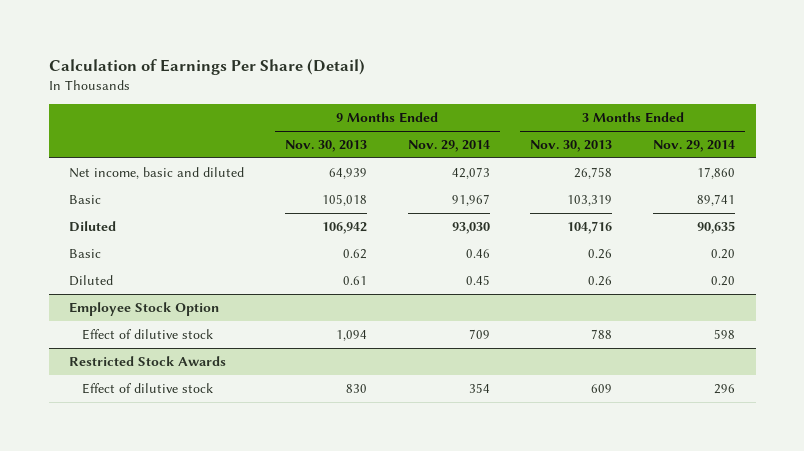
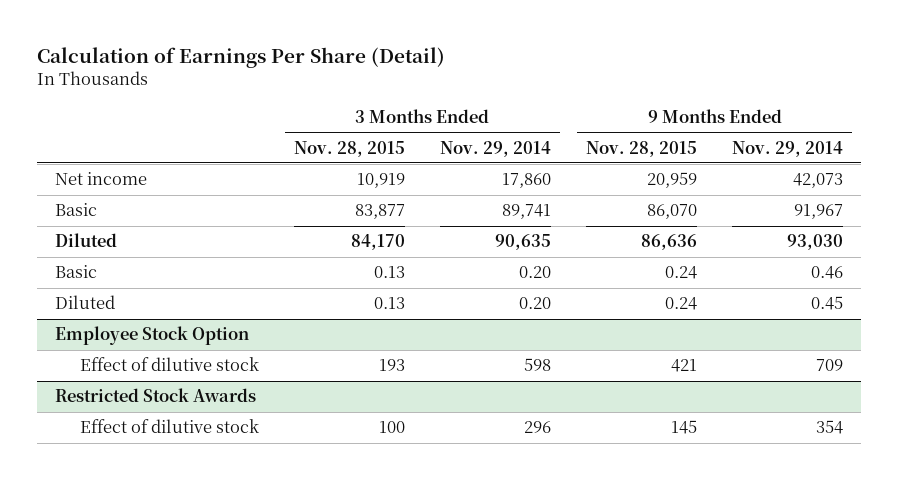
[285,140,368,153] Nov. 30, 2013 -> none
[530,140,613,153] Nov. 30, 2013 -> none
none -> [293,140,405,157] Nov. 28, 2015
none -> [586,140,698,157] Nov. 28, 2015
[69,166,245,179] Net income, basic and diluted -> [54,172,147,186] Net income

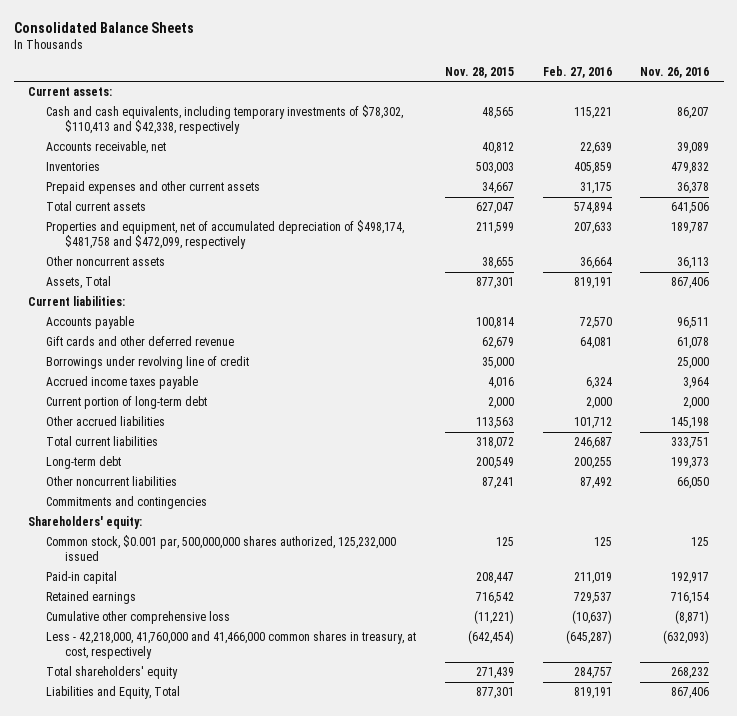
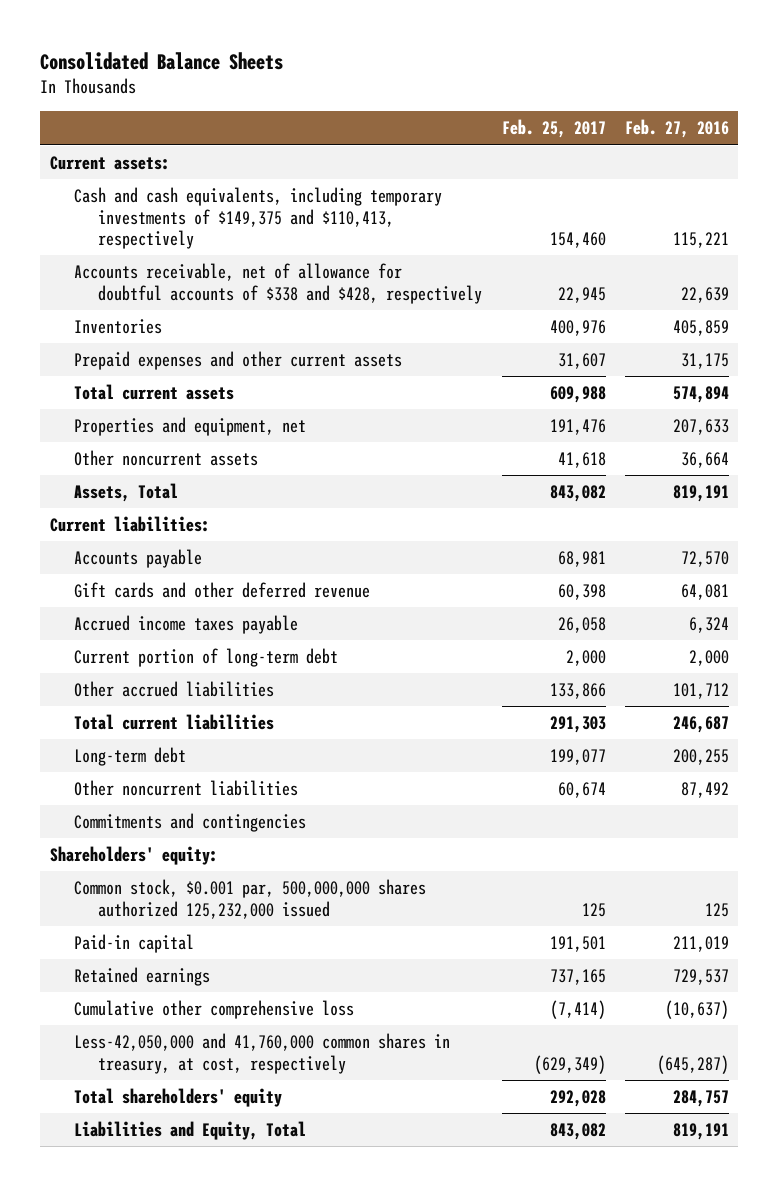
[444,66,514,78] Nov. 28, 2015 -> none
[640,66,710,78] Nov. 26, 2016 -> none
none -> [501,119,606,139] Feb. 25, 2017
[46,105,404,134] Cash and cash equivalents, including temporary investments of $78,302, $110,413 and $42,338, respectively -> [74,187,443,250] Cash and cash equivalents, including temporary investments of $149,375 and $110,413, respectively
[46,141,167,155] Accounts receivable, net -> [74,263,483,304] Accounts receivable, net of allowance for doubtful accounts of $338 and $428, respectively
[46,220,405,249] Properties and equipment, net of accumulated depreciation of $498,174, $481,758 and $472,099, respectively -> [74,417,307,437] Properties and equipment, net
[46,356,250,370] Borrowings under revolving line of credit -> none
[46,535,397,561] Common stock, $0.001 par, 500,000,000 shares authorized, 125,232,000 issued -> [74,879,427,919] Common stock, $0.001 par, 500,000,000 shares authorized 125,232,000 issued
[46,631,417,659] Less - 42,218,000, 41,760,000 and 41,466,000 common shares in treasury, at cost, respectively -> [74,1033,451,1074] Less-42,050,000 and 41,760,000 common shares in treasury, at cost, respectively

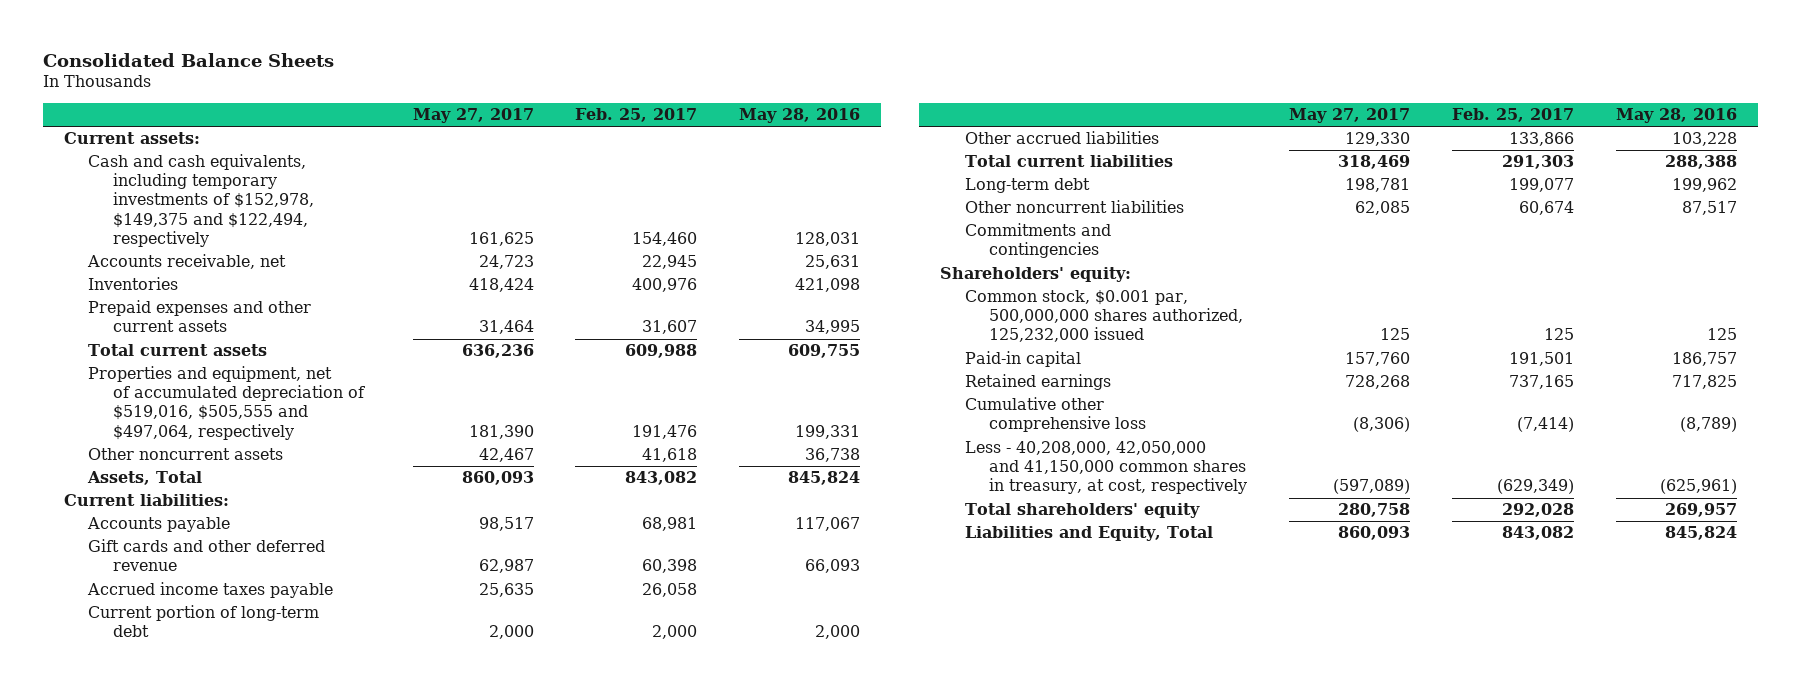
[624,119,729,139] Feb. 27, 2016 -> none
none -> [412,107,534,123] May 27, 2017
none -> [739,107,861,123] May 28, 2016
[74,187,443,250] Cash and cash equivalents, including temporary investments of $149,375 and $110,413, respectively -> [88,154,314,247] Cash and cash equivalents, including temporary investments of $152,978, $149,375 and $122,494, respectively
[74,263,483,304] Accounts receivable, net of allowance for doubtful accounts of $338 and $428, respectively -> [87,254,287,270] Accounts receivable, net
[74,417,307,437] Properties and equipment, net -> [88,366,365,440] Properties and equipment, net of accumulated depreciation of $519,016, $505,555 and $497,064, respectively
[74,879,427,919] Common stock, $0.001 par, 500,000,000 shares authorized 125,232,000 issued -> [964,290,1244,343] Common stock, $0.001 par, 500,000,000 shares authorized, 125,232,000 issued
[74,1033,451,1074] Less-42,050,000 and 41,760,000 common shares in treasury, at cost, respectively -> [964,441,1248,495] Less - 40,208,000, 42,050,000 and 41,150,000 common shares in treasury, at cost, respectively

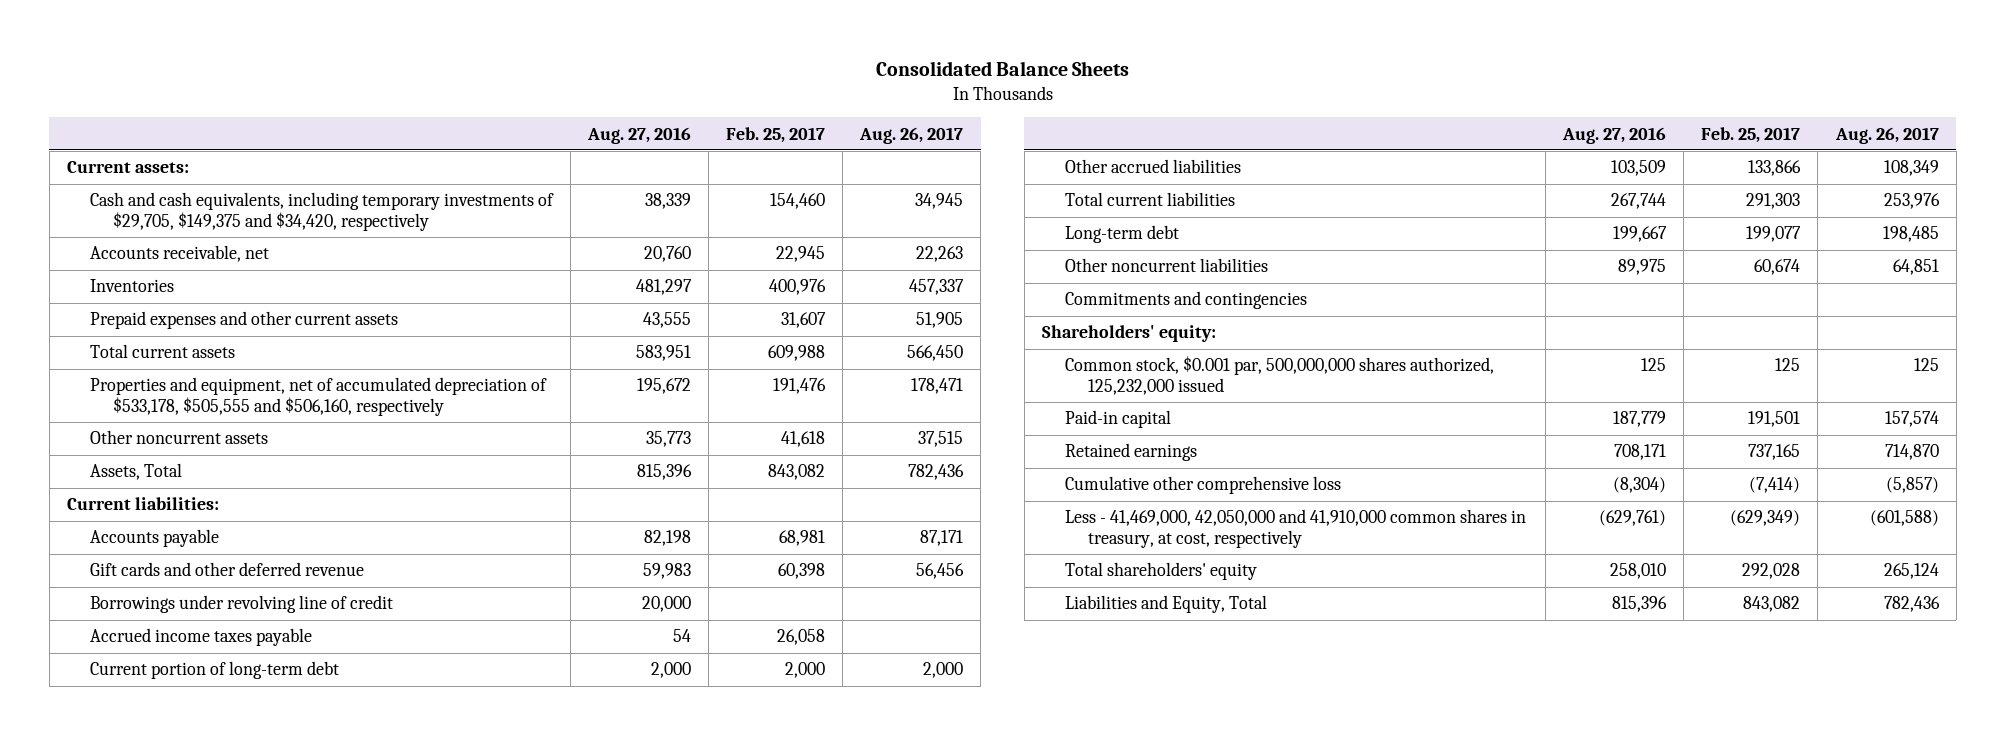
[412,107,534,123] May 27, 2017 -> none
[739,107,861,123] May 28, 2016 -> none
none -> [586,126,691,144] Aug. 27, 2016
none -> [859,126,964,144] Aug. 26, 2017
[88,154,314,247] Cash and cash equivalents, including temporary investments of $152,978, $149,375 and $122,494, respectively -> [89,192,554,231] Cash and cash equivalents, including temporary investments of $29,705, $149,375 and $34,420, respectively
[88,366,365,440] Properties and equipment, net of accumulated depreciation of $519,016, $505,555 and $497,064, respectively -> [89,377,547,416] Properties and equipment, net of accumulated depreciation of $533,178, $505,555 and $506,160, respectively
none -> [89,595,393,614] Borrowings under revolving line of credit
[964,441,1248,495] Less - 40,208,000, 42,050,000 and 41,150,000 common shares in treasury, at cost, respectively -> [1065,509,1527,548] Less - 41,469,000, 42,050,000 and 41,910,000 common shares in treasury, at cost, respectively

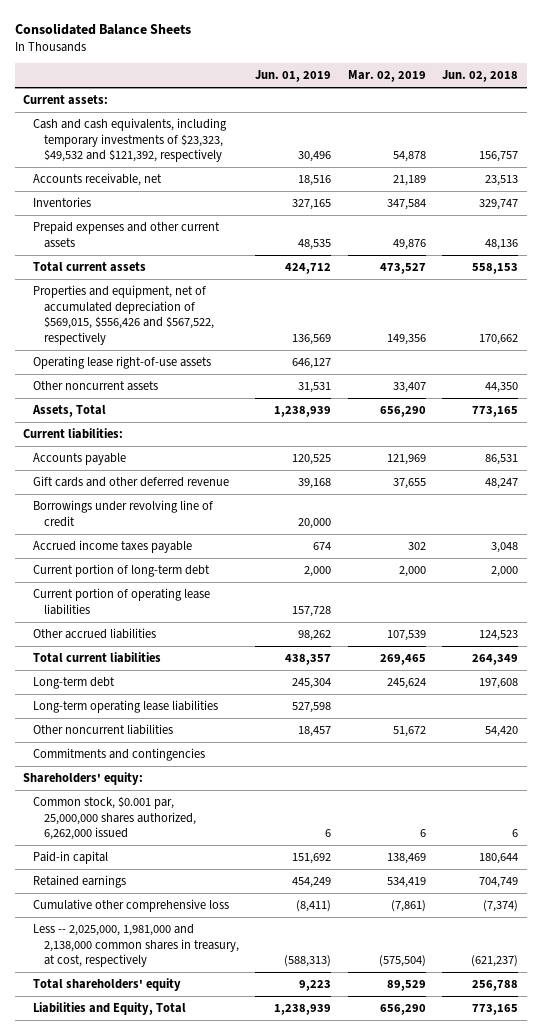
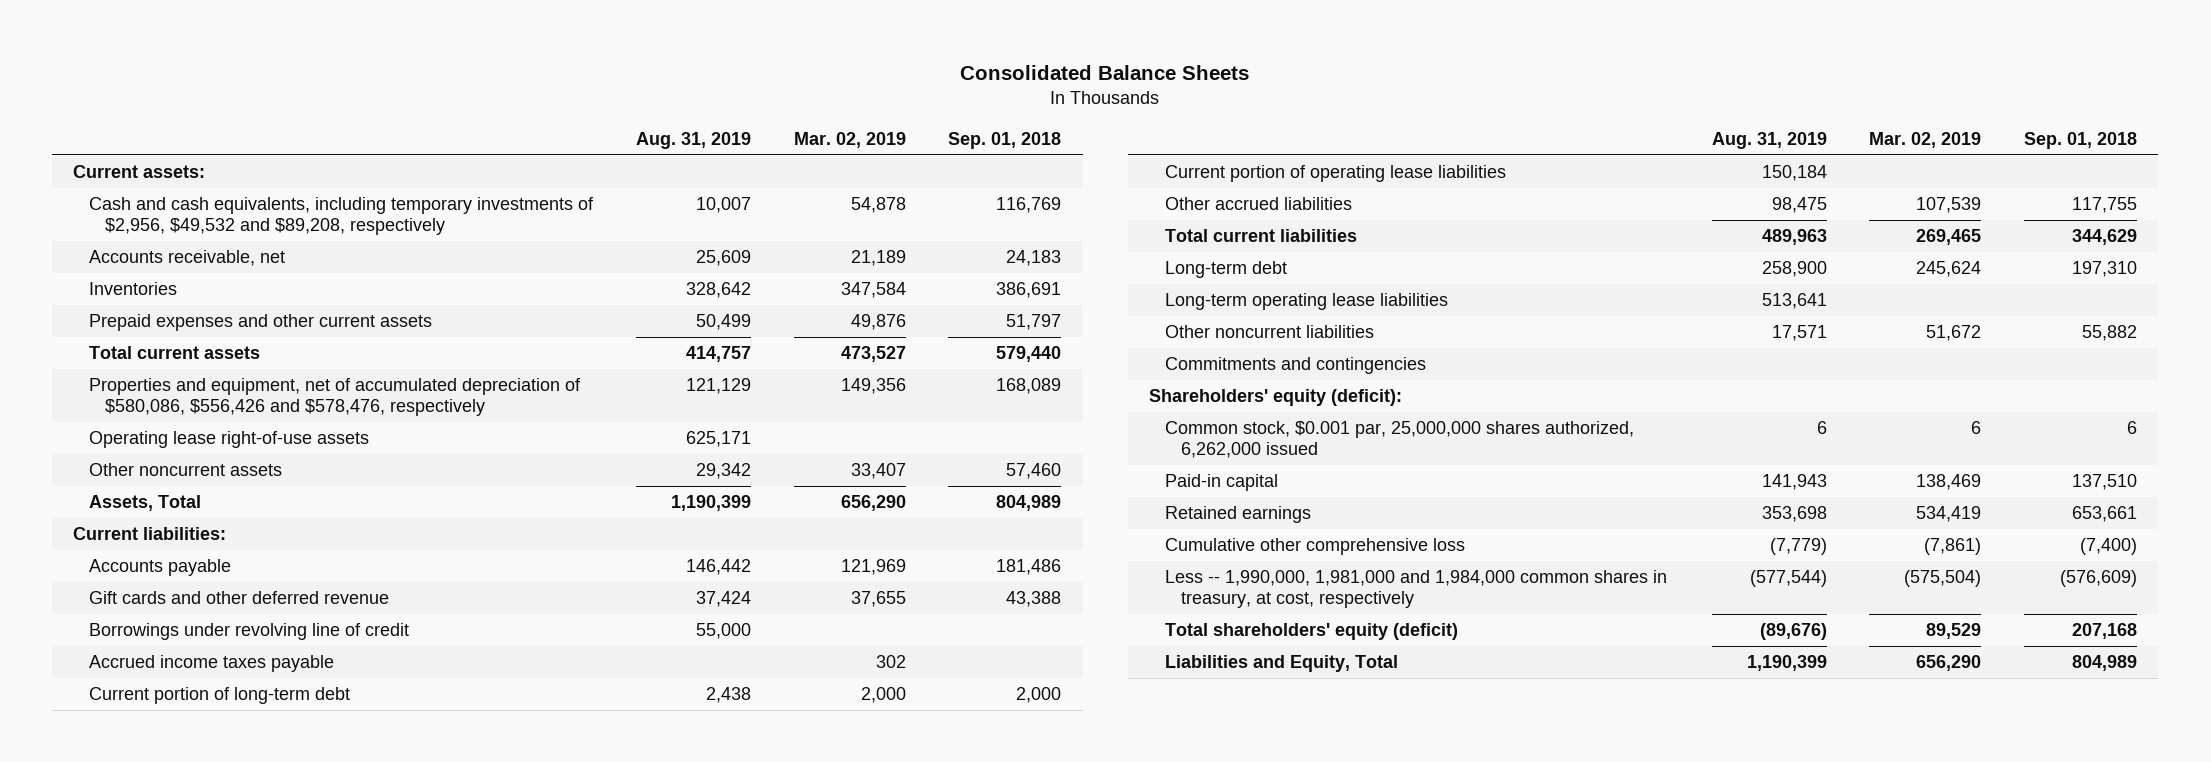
[255,70,332,83] Jun. 01, 2019 -> none
[442,70,519,83] Jun. 02, 2018 -> none
none -> [636,131,752,149] Aug. 31, 2019
none -> [948,131,1062,149] Sep. 01, 2018
[33,118,228,163] Cash and cash equivalents, including temporary investments of $23,323, $49,532 and $121,392, respectively -> [89,197,595,236] Cash and cash equivalents, including temporary investments of $2,956, $49,532 and $89,208, respectively
[33,285,214,345] Properties and equipment, net of accumulated depreciation of $569,015, $556,426 and $567,522, respectively -> [89,378,582,417] Properties and equipment, net of accumulated depreciation of $580,086, $556,426 and $578,476, respectively
[23,772,144,786] Shareholders' equity: -> [1149,389,1403,407] Shareholders' equity (deficit):
[33,924,239,968] Less -- 2,025,000, 1,981,000 and 2,138,000 common shares in treasury, at cost, respectively -> [1164,570,1667,609] Less -- 1,990,000, 1,981,000 and 1,984,000 common shares in treasury, at cost, respectively
[33,978,182,992] Total shareholders' equity -> [1164,623,1458,641] Total shareholders' equity (deficit)

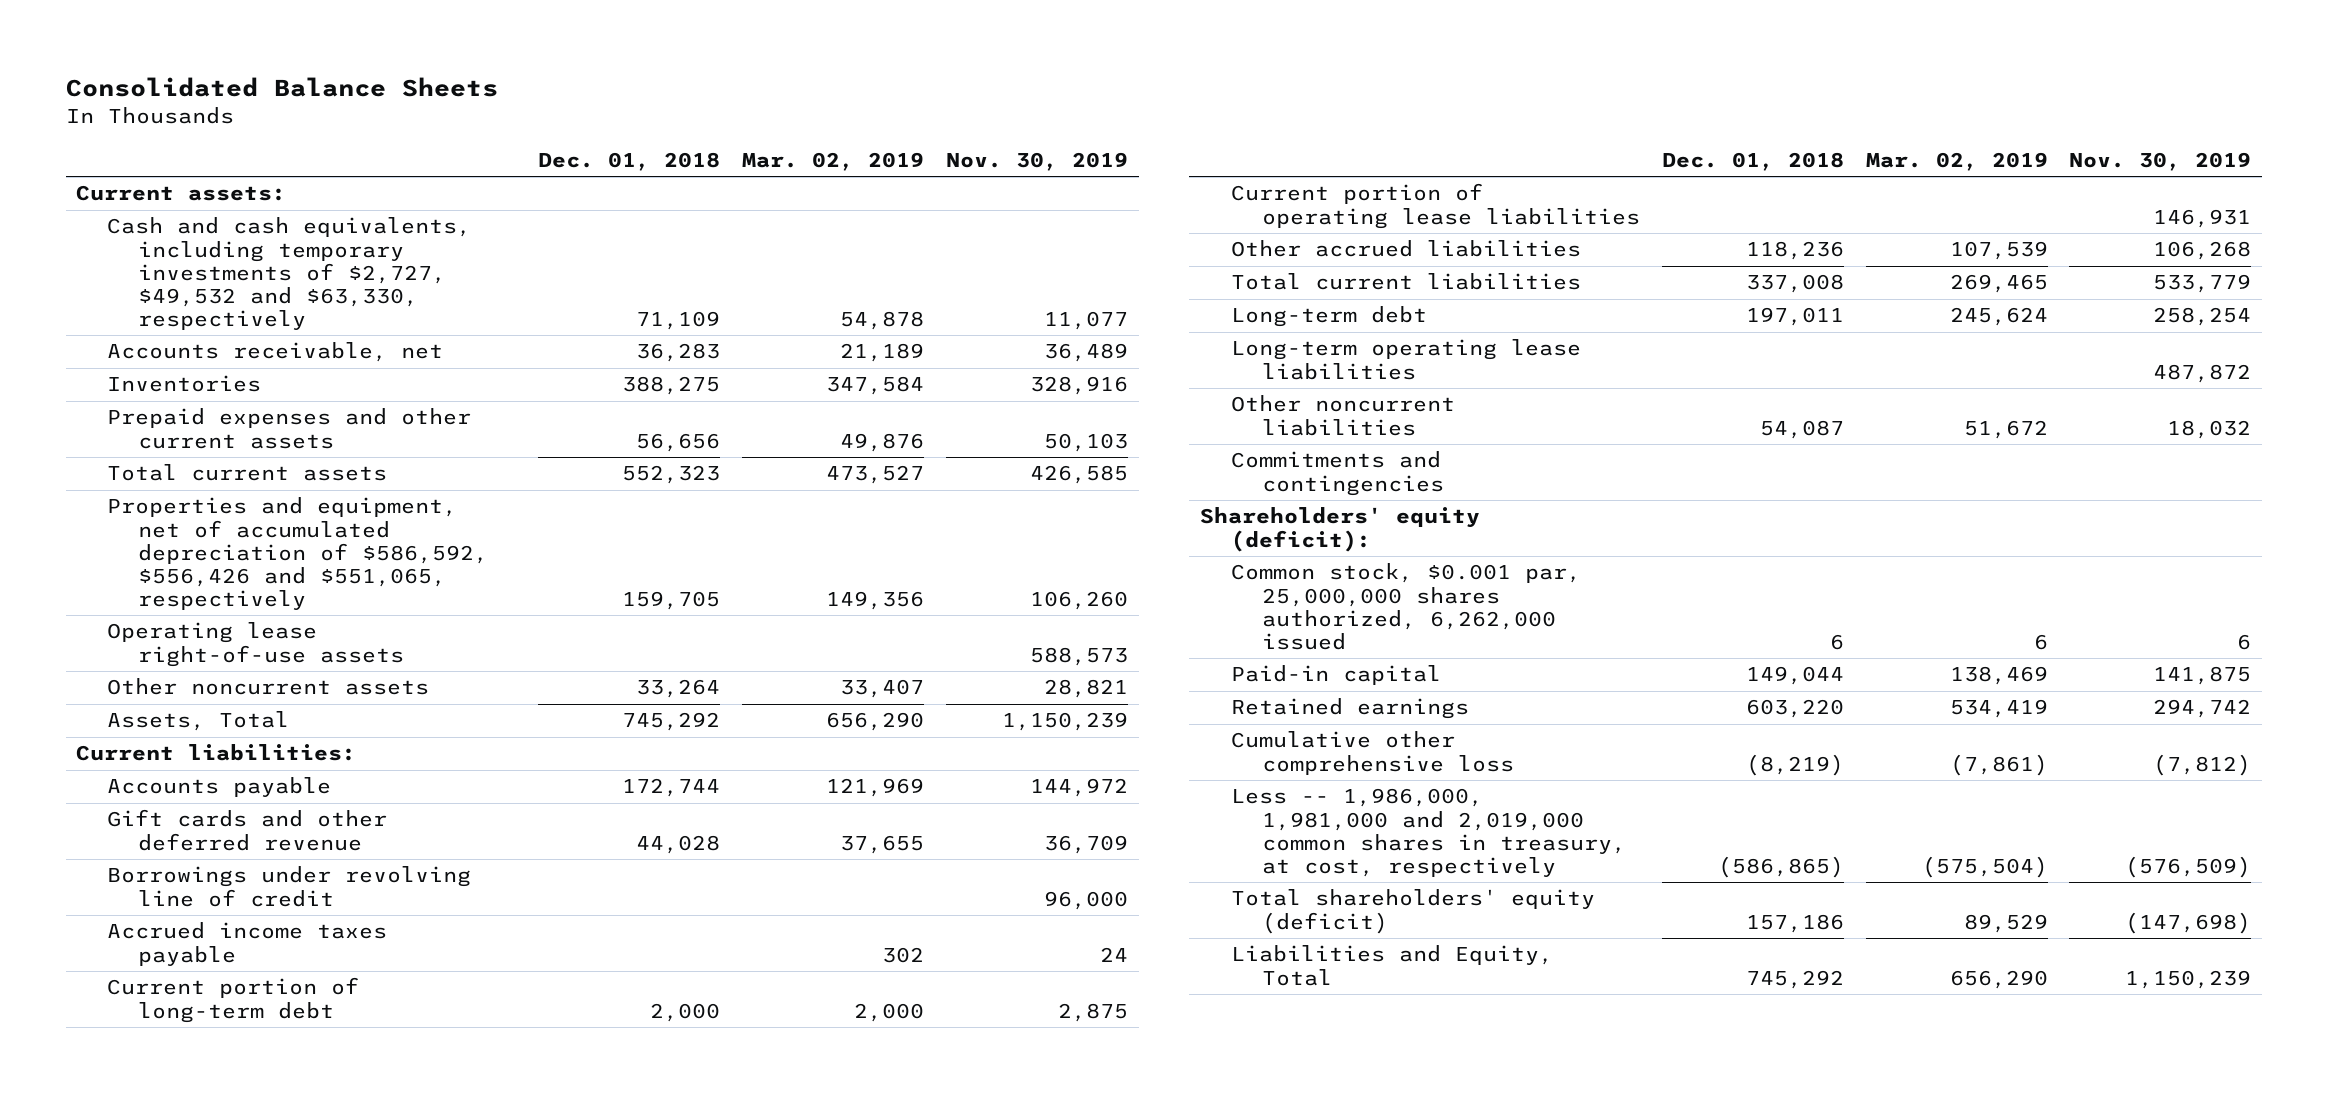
[636,131,752,149] Aug. 31, 2019 -> none
[948,131,1062,149] Sep. 01, 2018 -> none
none -> [538,151,721,171] Dec. 01, 2018
none -> [946,151,1129,171] Nov. 30, 2019
[89,197,595,236] Cash and cash equivalents, including temporary investments of $2,956, $49,532 and $89,208, respectively -> [107,217,472,330] Cash and cash equivalents, including temporary investments of $2,727, $49,532 and $63,330, respectively
[89,378,582,417] Properties and equipment, net of accumulated depreciation of $580,086, $556,426 and $578,476, respectively -> [107,497,489,610] Properties and equipment, net of accumulated depreciation of $586,592, $556,426 and $551,065, respectively
[1164,570,1667,609] Less -- 1,990,000, 1,981,000 and 1,984,000 common shares in treasury, at cost, respectively -> [1230,788,1626,877] Less -- 1,986,000, 1,981,000 and 2,019,000 common shares in treasury, at cost, respectively

